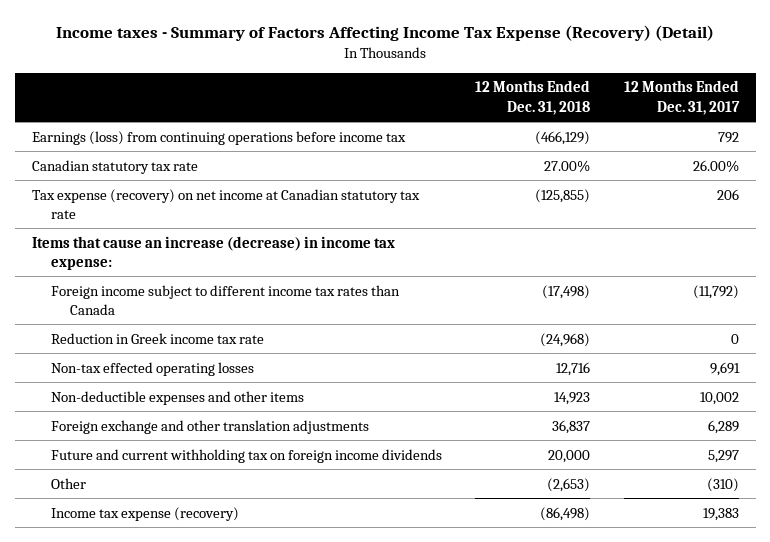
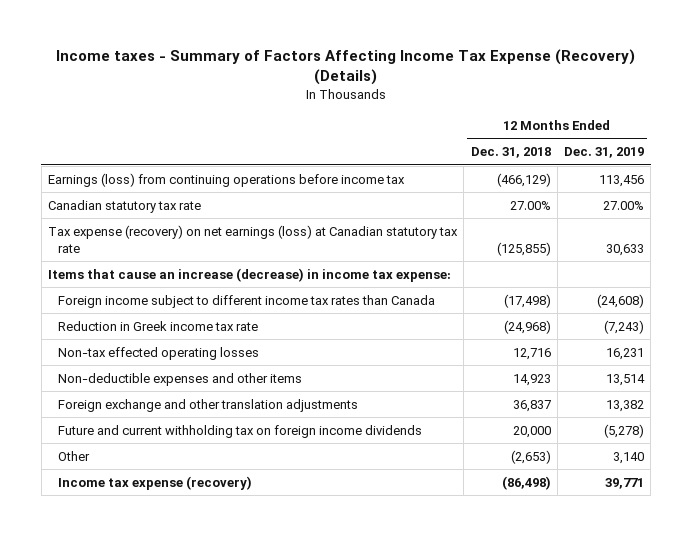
[56,24,715,41] Income taxes - Summary of Factors Affecting Income Tax Expense (Recovery) (Detail) -> [56,49,636,86] Income taxes - Summary of Factors Affecting Income Tax Expense (Recovery) (Details)
[623,80,740,115] 12 Months Ended Dec. 31, 2017 -> none
none -> [564,147,645,159] Dec. 31, 2019
[31,188,420,219] Tax expense (recovery) on net income at Canadian statutory tax rate -> [47,224,458,253] Tax expense (recovery) on net earnings (loss) at Canadian statutory tax rate

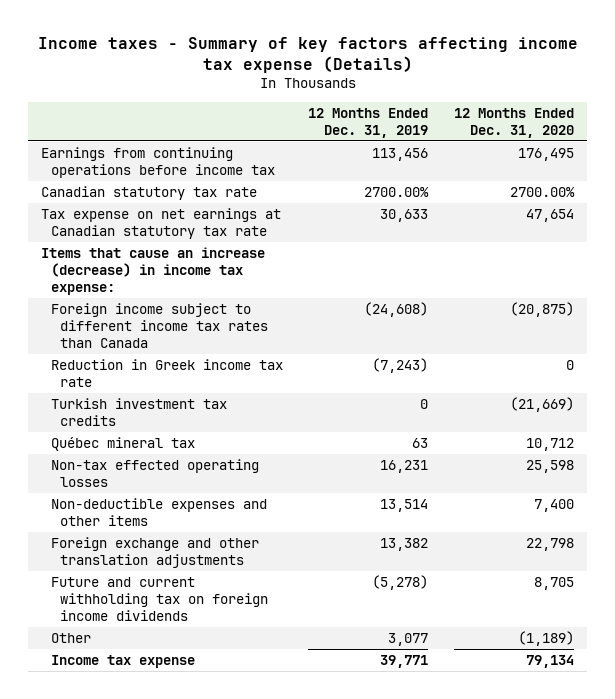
[56,49,636,86] Income taxes - Summary of Factors Affecting Income Tax Expense (Recovery) (Details) -> [37,37,578,74] Income taxes - Summary of key factors affecting income tax expense (Details)
[470,147,551,159] Dec. 31, 2018 -> none
none -> [454,107,575,138] 12 Months Ended Dec. 31, 2020
[47,172,405,187] Earnings (loss) from continuing operations before income tax -> [41,147,275,178] Earnings from continuing operations before income tax
[603,200,645,210] 27.00% -> [364,187,430,198] 2700.00%
[47,224,458,253] Tax expense (recovery) on net earnings (loss) at Canadian statutory tax rate -> [41,208,282,239] Tax expense on net earnings at Canadian statutory tax rate
none -> [50,398,227,426] Turkish investment tax credits
none -> [50,437,195,452] Québec mineral tax
[613,451,645,464] 3,140 -> [388,633,429,647] 3,077
[58,475,253,490] Income tax expense (recovery) -> [50,655,195,669] Income tax expense

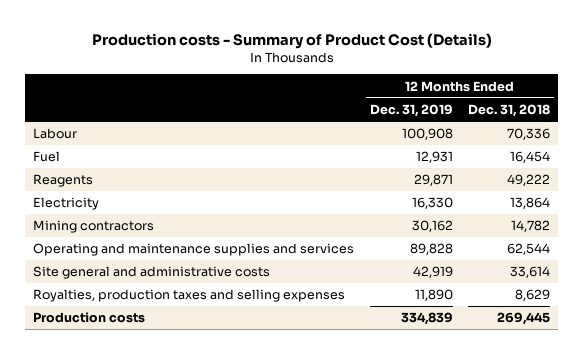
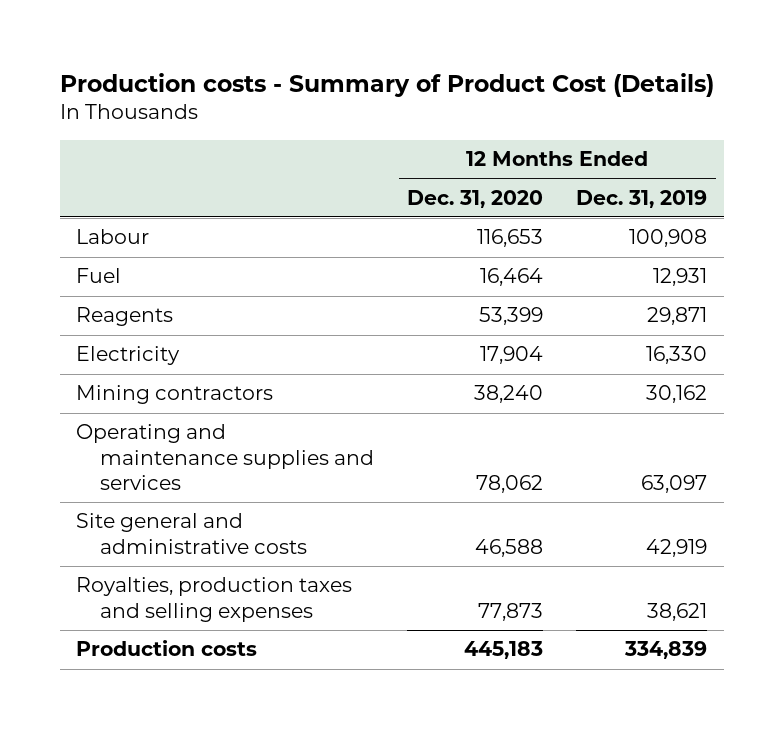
[468,104,551,118] Dec. 31, 2018 -> none
none -> [406,189,543,208] Dec. 31, 2020
[409,243,453,256] 89,828 -> [641,474,708,493] 63,097
[414,289,453,302] 11,890 -> [647,602,708,621] 38,621

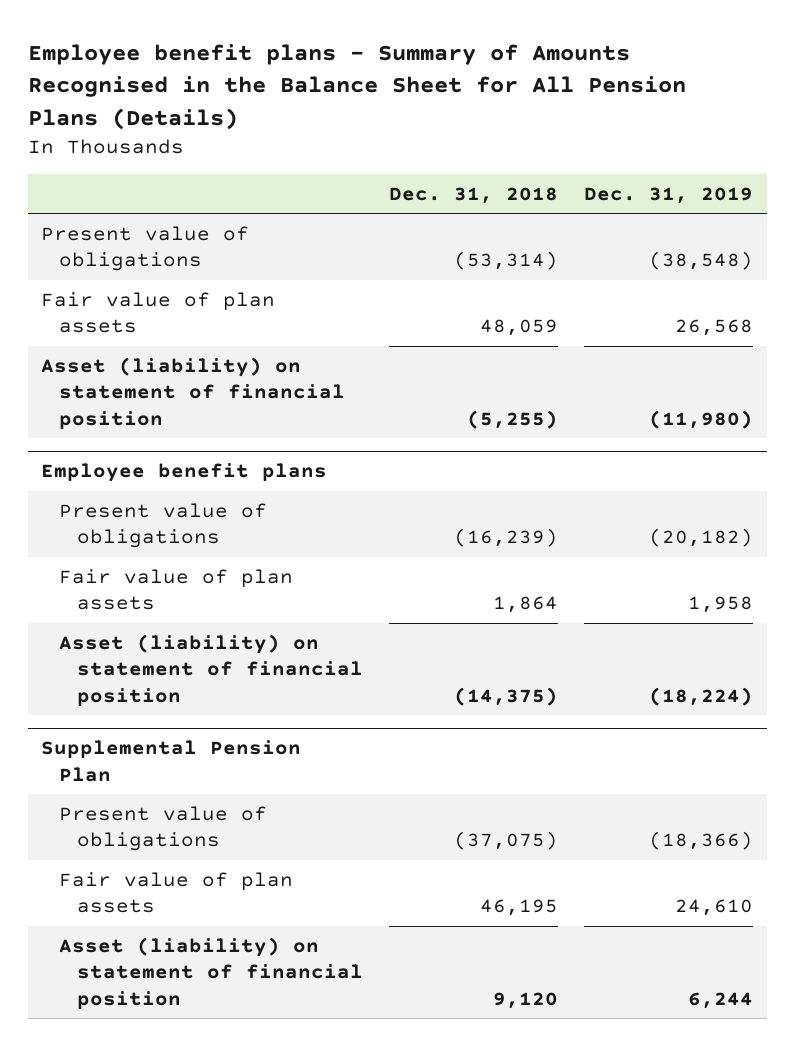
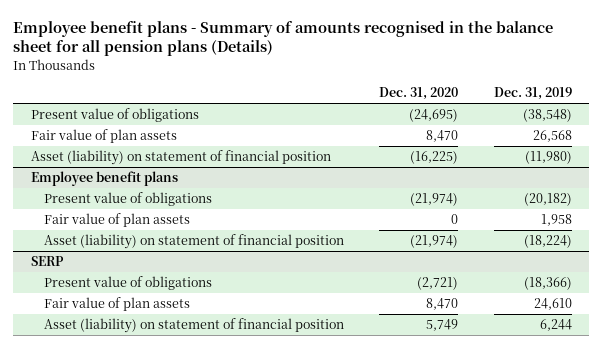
[27,44,686,130] Employee benefit plans - Summary of Amounts Recognised in the Balance Sheet for All Pension Plans (Details) -> [13,20,554,57] Employee benefit plans - Summary of amounts recognised in the balance sheet for all pension plans (Details)
[389,186,559,204] Dec. 31, 2018 -> none
none -> [379,87,459,101] Dec. 31, 2020
[40,740,301,782] Supplemental Pension Plan -> [30,256,64,267] SERP

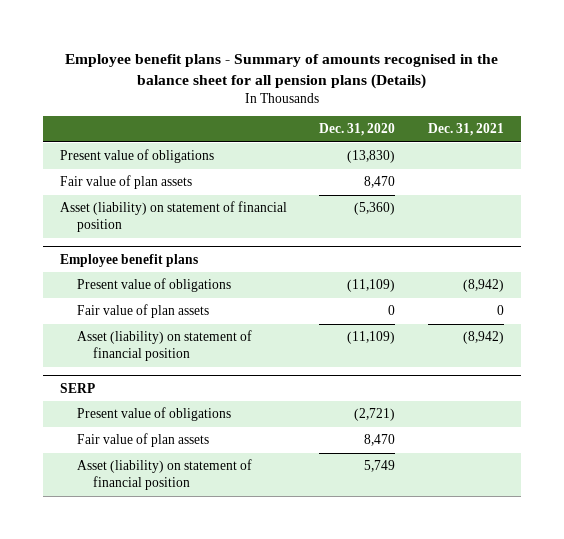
[493,87,572,101] Dec. 31, 2019 -> none
none -> [428,123,505,137] Dec. 31, 2021
[409,109,459,123] (24,695) -> [347,150,396,164] (13,830)
[410,151,459,165] (16,225) -> [354,202,396,216] (5,360)
[410,193,459,207] (21,974) -> [347,279,396,293] (11,109)
[410,235,459,249] (21,974) -> [347,331,396,345] (11,109)

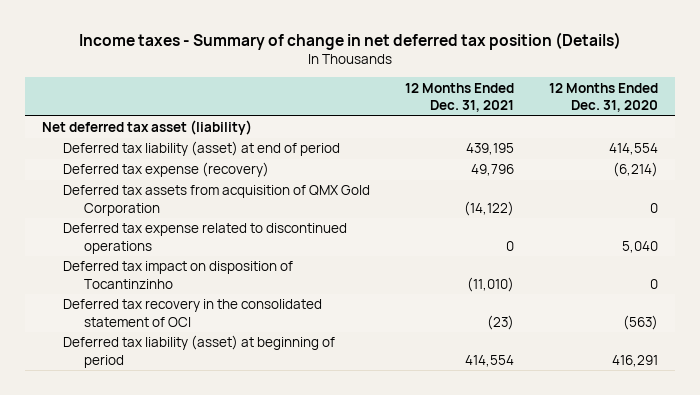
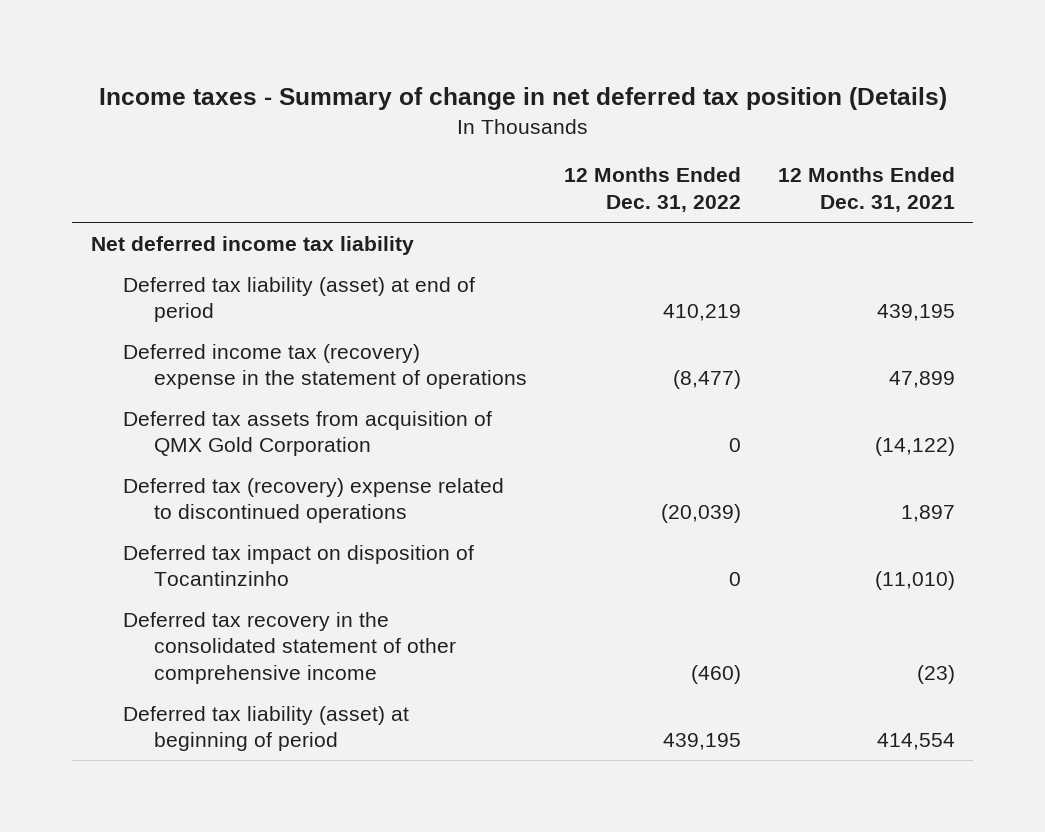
[548,82,658,113] 12 Months Ended Dec. 31, 2020 -> none
none -> [563,167,741,213] 12 Months Ended Dec. 31, 2022
[41,120,252,136] Net deferred tax asset (liability) -> [90,235,414,255] Net deferred income tax liability
[62,162,269,178] Deferred tax expense (recovery) -> [122,343,528,390] Deferred income tax (recovery) expense in the statement of operations
[470,164,514,177] 49,796 -> [888,371,955,389] 47,899
[62,223,347,254] Deferred tax expense related to discontinued operations -> [122,477,504,524] Deferred tax (recovery) expense related to discontinued operations
[505,240,514,251] 0 -> [900,505,955,523] 1,897
[62,299,322,327] Deferred tax recovery in the consolidated statement of OCI -> [122,611,457,684] Deferred tax recovery in the consolidated statement of other comprehensive income

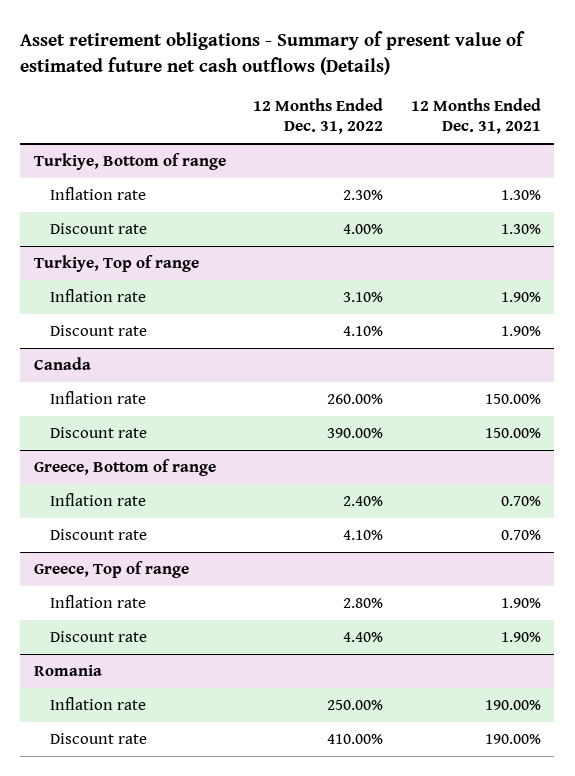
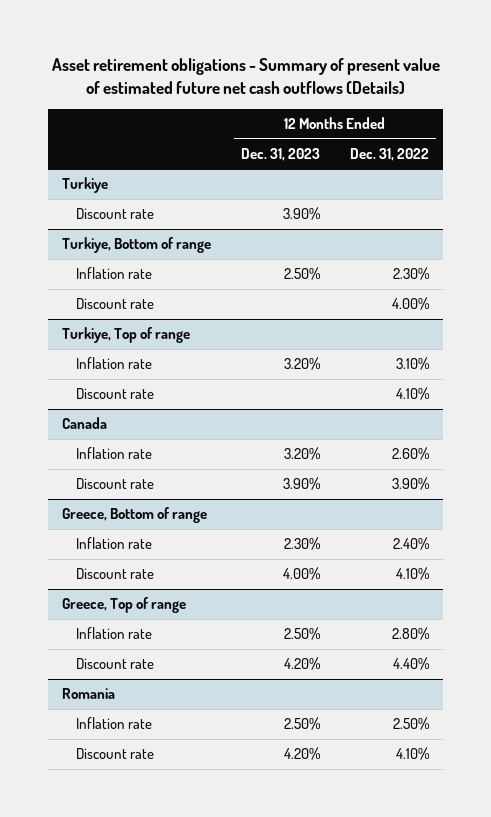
[410,97,541,135] 12 Months Ended Dec. 31, 2021 -> none
none -> [241,147,321,161] Dec. 31, 2023
none -> [62,177,109,194] Turkiye
none -> [76,208,155,220] Discount rate
[327,394,384,405] 260.00% -> [391,447,429,461] 2.60%
[327,428,384,439] 390.00% -> [391,477,429,491] 3.90%
[327,700,384,711] 250.00% -> [392,717,429,731] 2.50%
[327,734,384,745] 410.00% -> [395,747,429,761] 4.10%

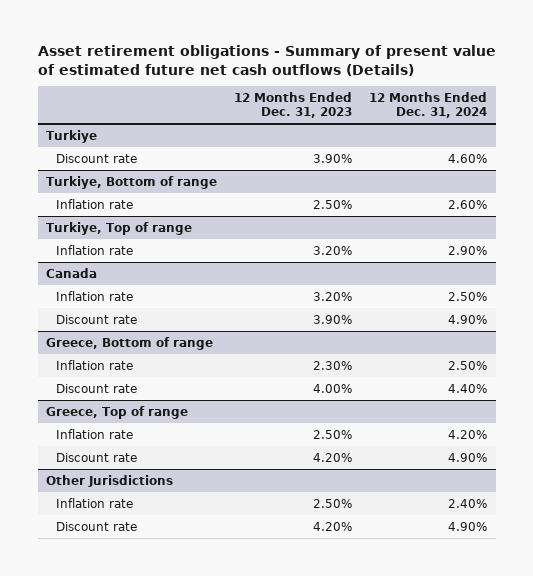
[349,147,429,161] Dec. 31, 2022 -> none
none -> [369,92,488,118] 12 Months Ended Dec. 31, 2024
[76,298,155,310] Discount rate -> none
[76,388,155,400] Discount rate -> none
[62,688,116,700] Romania -> [46,474,174,487] Other Jurisdictions

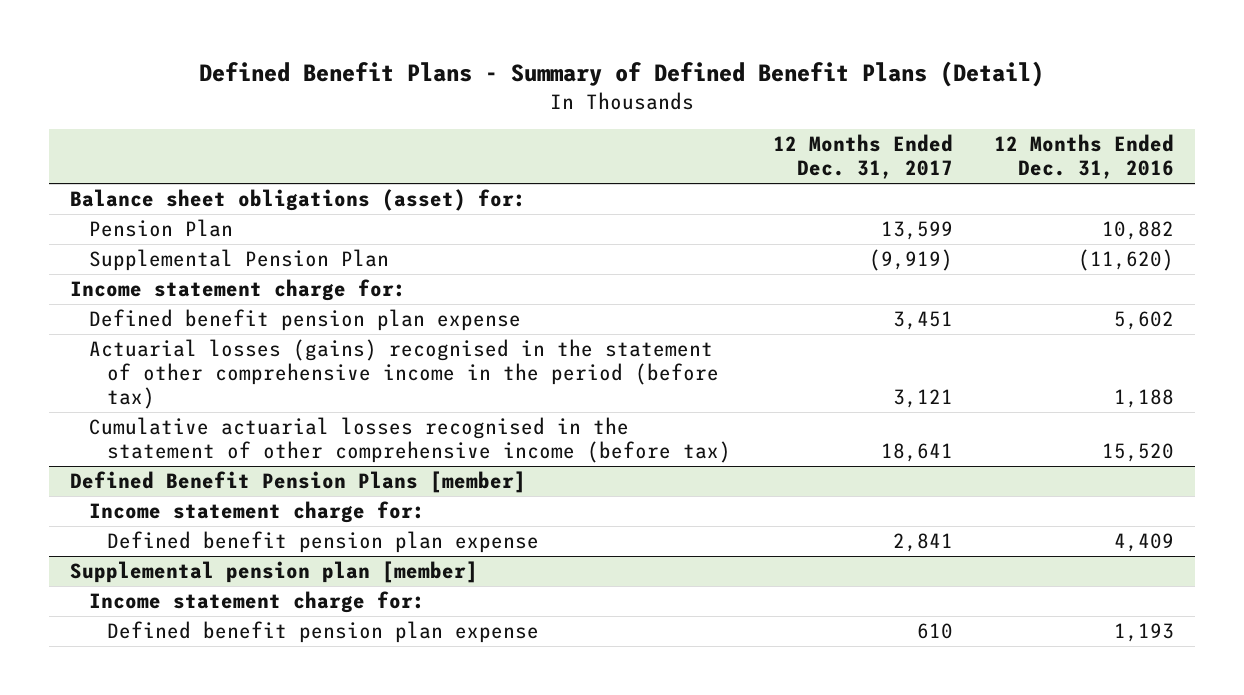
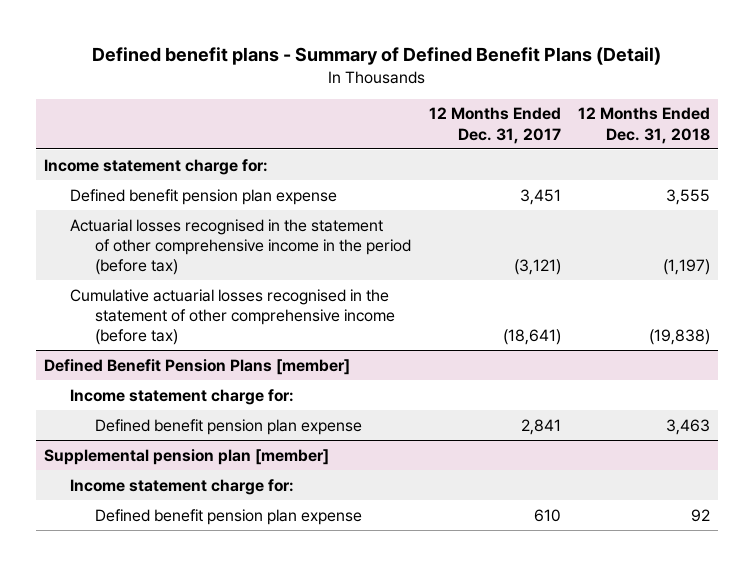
[198,60,1044,87] Defined Benefit Plans - Summary of Defined Benefit Plans (Detail) -> [91,46,661,65] Defined benefit plans - Summary of Defined Benefit Plans (Detail)
[994,134,1175,180] 12 Months Ended Dec. 31, 2016 -> none
none -> [577,107,710,144] 12 Months Ended Dec. 31, 2018
[69,189,526,212] Balance sheet obligations (asset) for: -> none
[88,219,233,238] Pension Plan -> none
[88,249,389,272] Supplemental Pension Plan -> none
[88,339,720,409] Actuarial losses (gains) recognised in the statement of other comprehensive income in the period (before tax) -> [69,218,412,276] Actuarial losses recognised in the statement of other comprehensive income in the period (before tax)
[892,388,953,408] 3,121 -> [513,259,561,276] (3,121)
[880,443,953,463] 18,641 -> [502,329,561,346] (18,641)

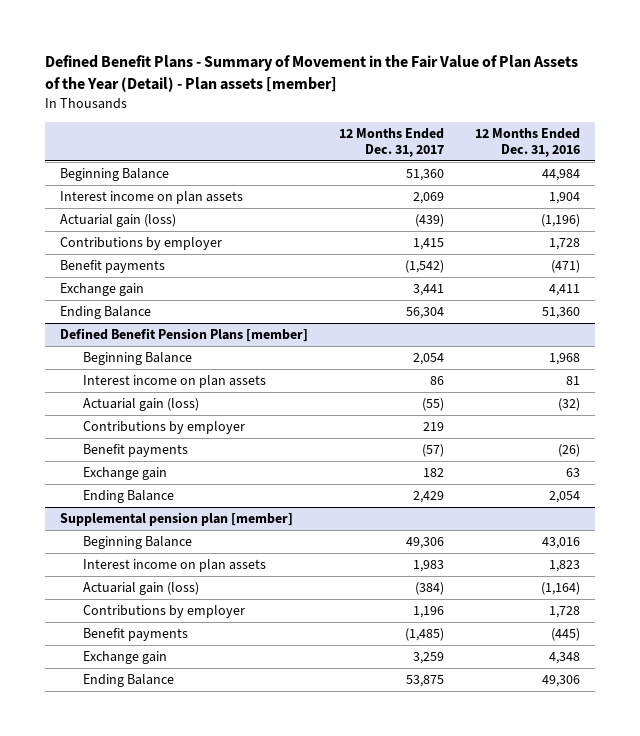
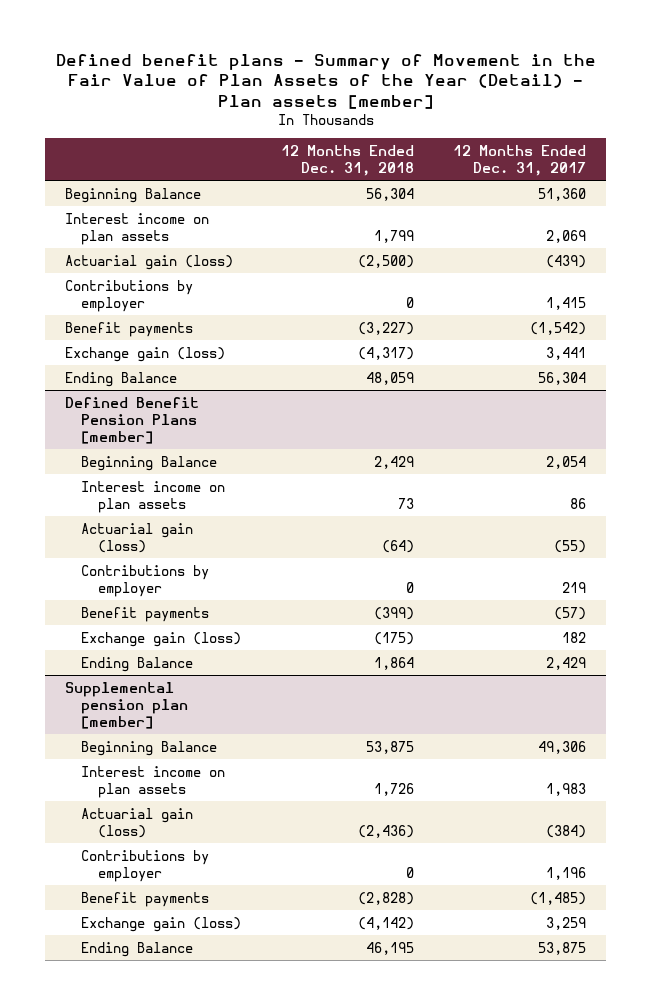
[45,54,579,92] Defined Benefit Plans - Summary of Movement in the Fair Value of Plan Assets of the Year (Detail) - Plan assets [member] -> [55,53,596,109] Defined benefit plans - Summary of Movement in the Fair Value of Plan Assets of the Year (Detail) - Plan assets [member]
[474,127,580,158] 12 Months Ended Dec. 31, 2016 -> none
none -> [280,144,414,176] 12 Months Ended Dec. 31, 2018
[60,283,145,297] Exchange gain -> [64,346,225,362] Exchange gain (loss)
[82,467,167,481] Exchange gain -> [81,631,242,647] Exchange gain (loss)
[82,651,167,665] Exchange gain -> [81,916,242,932] Exchange gain (loss)

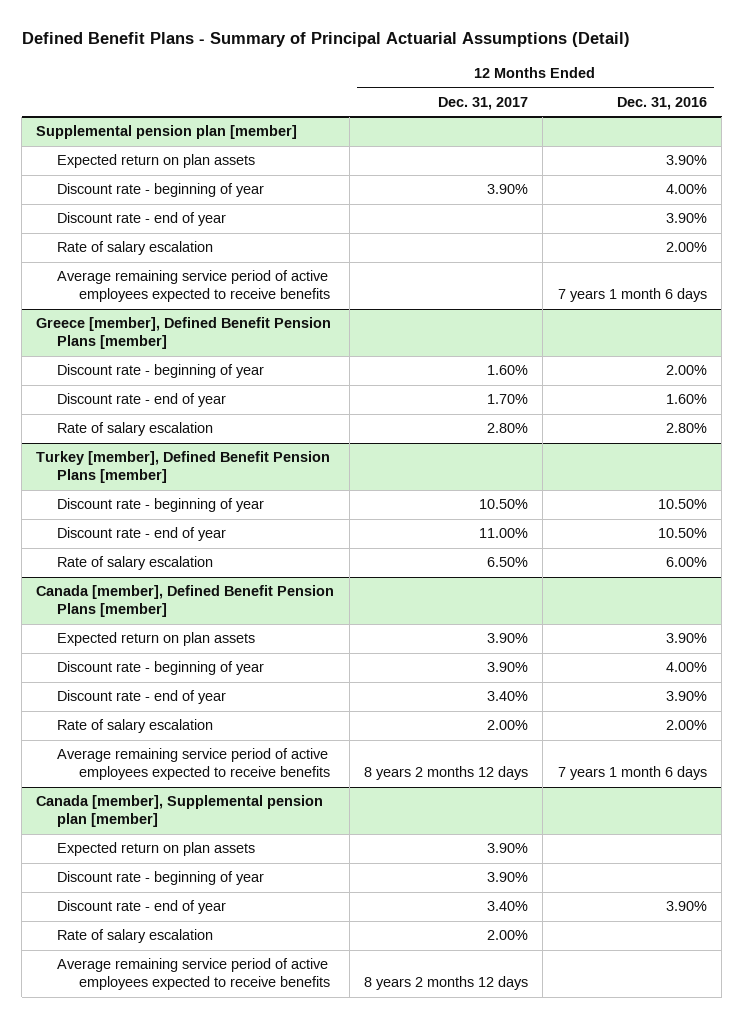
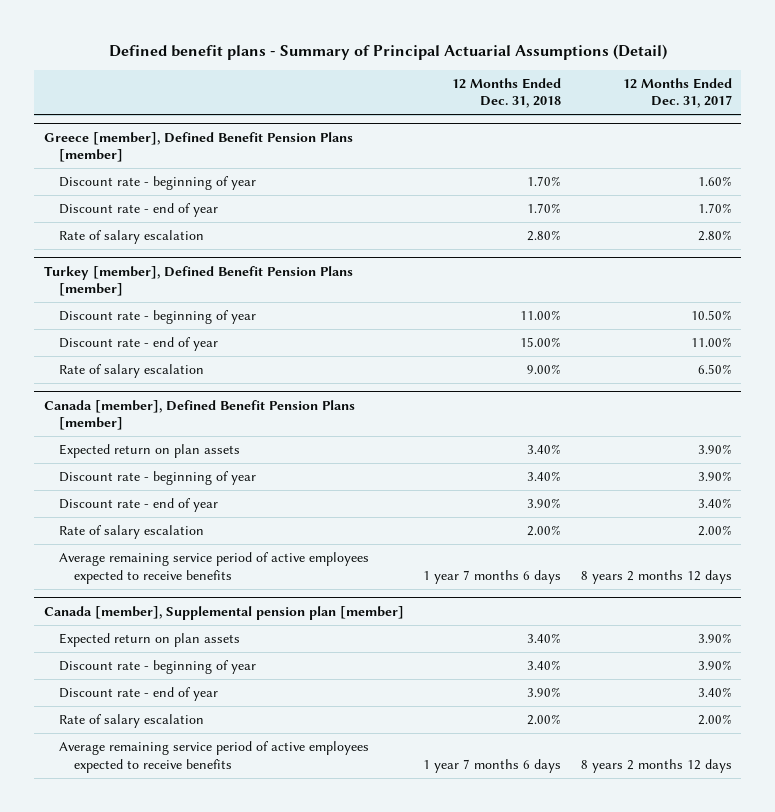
[21,31,630,47] Defined Benefit Plans - Summary of Principal Actuarial Assumptions (Detail) -> [108,43,667,60] Defined benefit plans - Summary of Principal Actuarial Assumptions (Detail)
[616,96,707,110] Dec. 31, 2016 -> none
none -> [452,77,562,109] 12 Months Ended Dec. 31, 2018
[36,125,298,140] Supplemental pension plan [member] -> none
[57,154,256,169] Expected return on plan assets -> none
[57,183,265,198] Discount rate - beginning of year -> none
[57,212,227,227] Discount rate - end of year -> none
[57,241,214,256] Rate of salary escalation -> none
[57,270,330,303] Average remaining service period of active employees expected to receive benefits -> none

